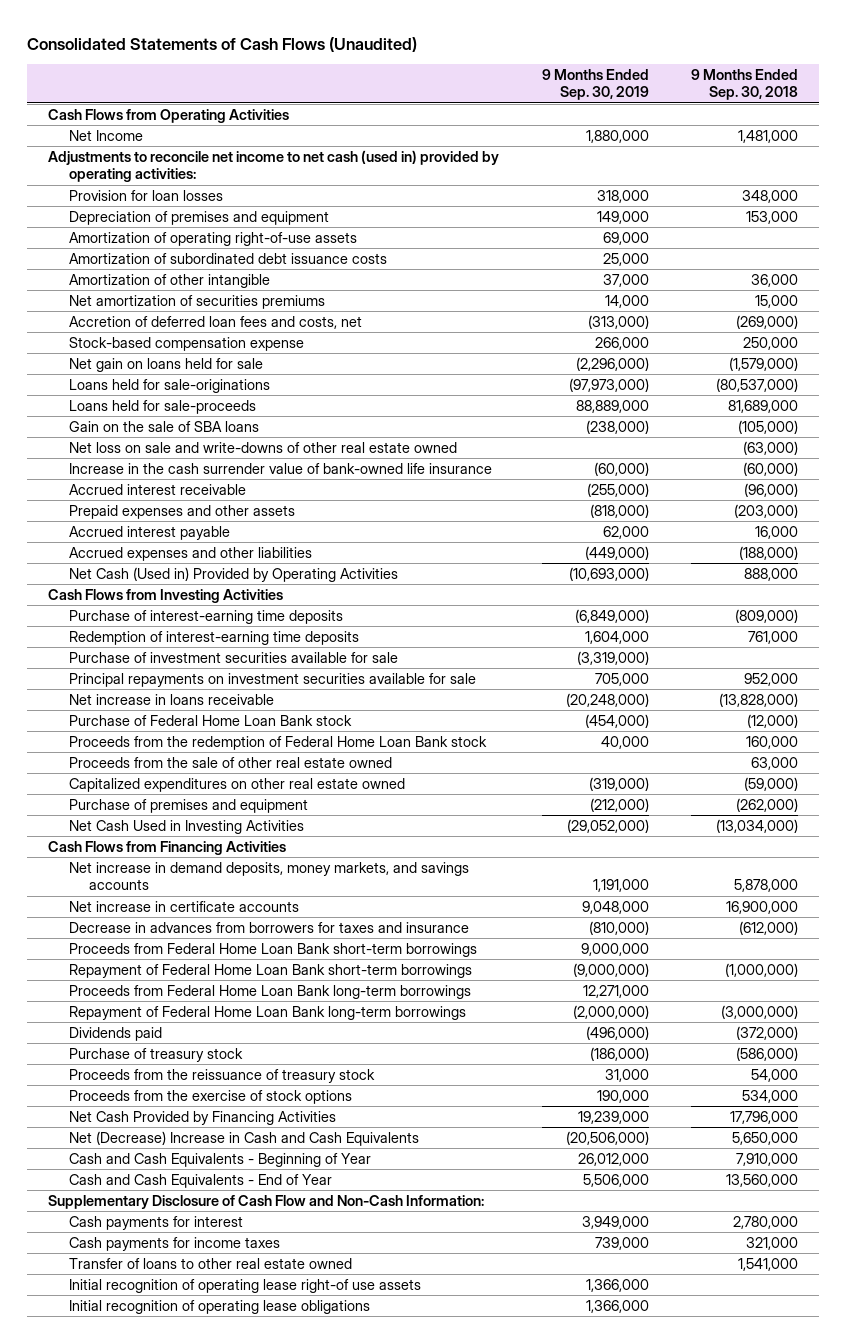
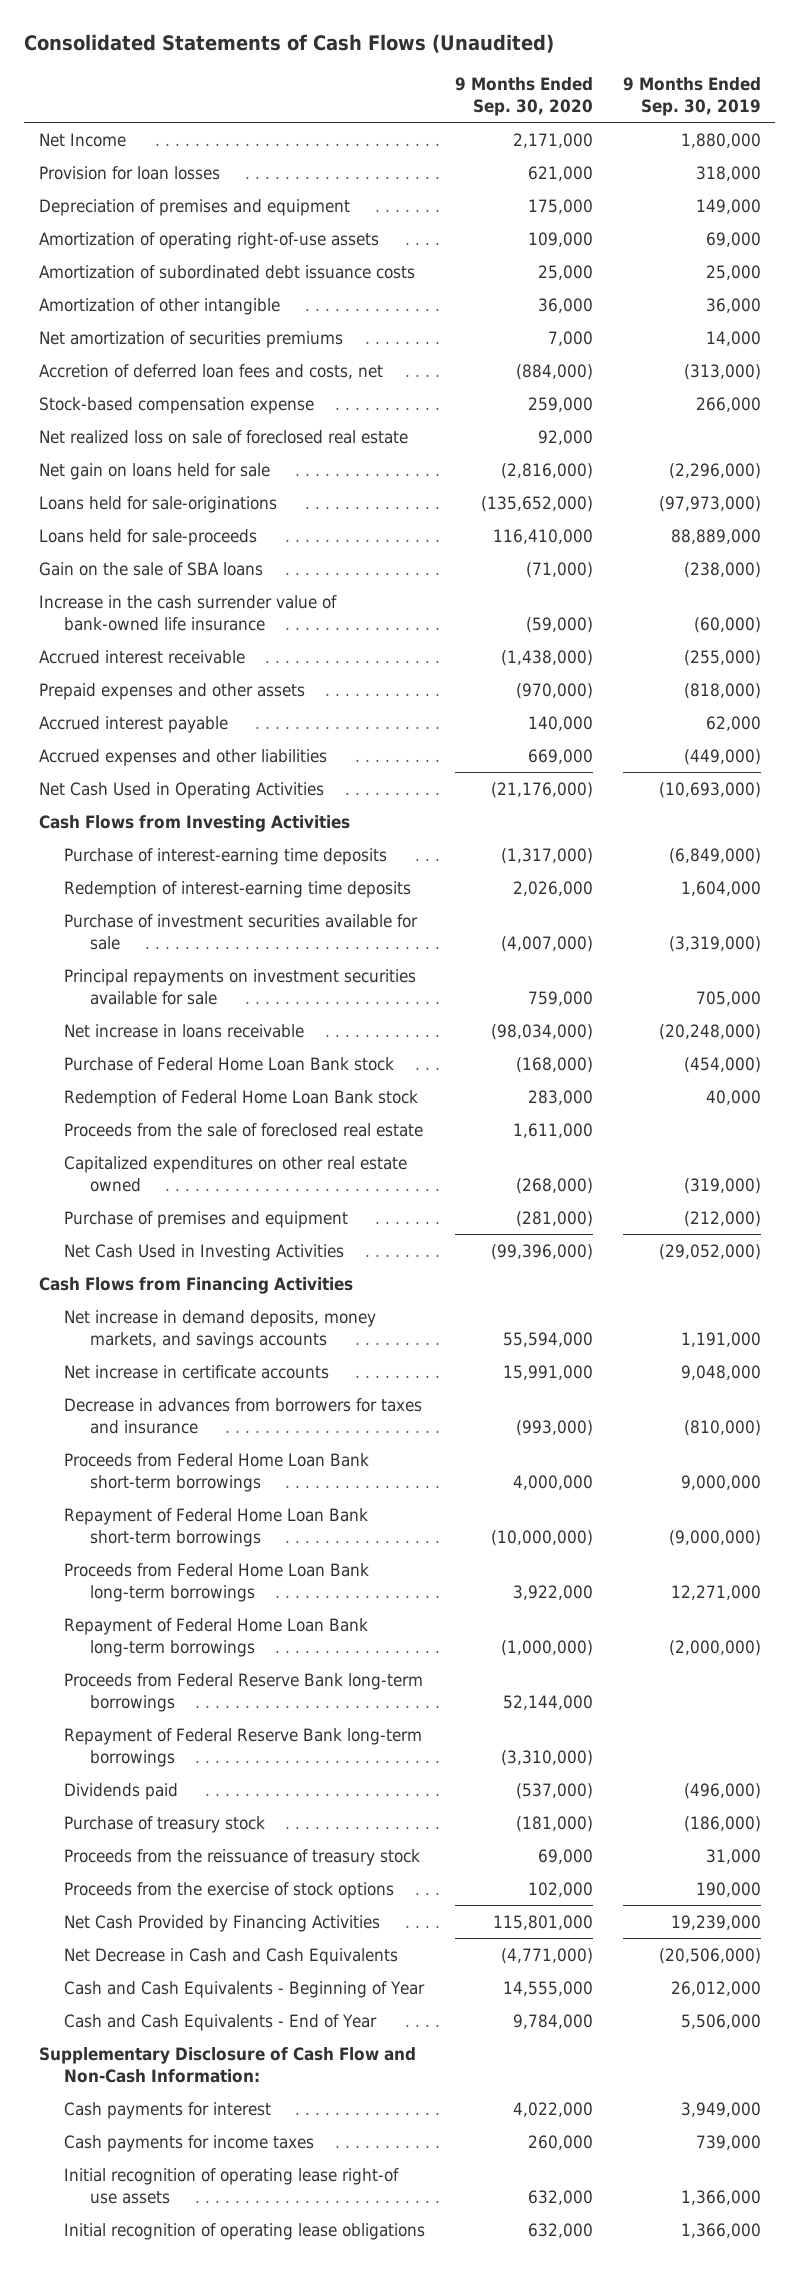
[690,68,798,101] 9 Months Ended Sep. 30, 2018 -> none
none -> [454,77,593,116] 9 Months Ended Sep. 30, 2020
[48,108,290,123] Cash Flows from Operating Activities -> none
[48,149,500,183] Adjustments to reconcile net income to net cash (used in) provided by operating activities: -> none
[602,273,649,287] 37,000 -> [705,297,761,313] 36,000
none -> [38,429,408,444] Net realized loss on sale of foreclosed real estate
[68,441,457,453] Net loss on sale and write-downs of other real estate owned -> none
[68,566,398,582] Net Cash (Used in) Provided by Operating Activities -> [38,781,324,799] Net Cash Used in Operating Activities
[68,735,487,750] Proceeds from the redemption of Federal Home Loan Bank stock -> [64,1089,419,1107] Redemption of Federal Home Loan Bank stock
[68,756,392,768] Proceeds from the sale of other real estate owned -> [64,1122,424,1137] Proceeds from the sale of foreclosed real estate
none -> [64,1672,424,1712] Proceeds from Federal Reserve Bank long-term borrowings
none -> [64,1727,423,1767] Repayment of Federal Reserve Bank long-term borrowings
[68,1130,419,1146] Net (Decrease) Increase in Cash and Cash Equivalents -> [64,1947,399,1965] Net Decrease in Cash and Cash Equivalents
[68,1257,352,1269] Transfer of loans to other real estate owned -> none

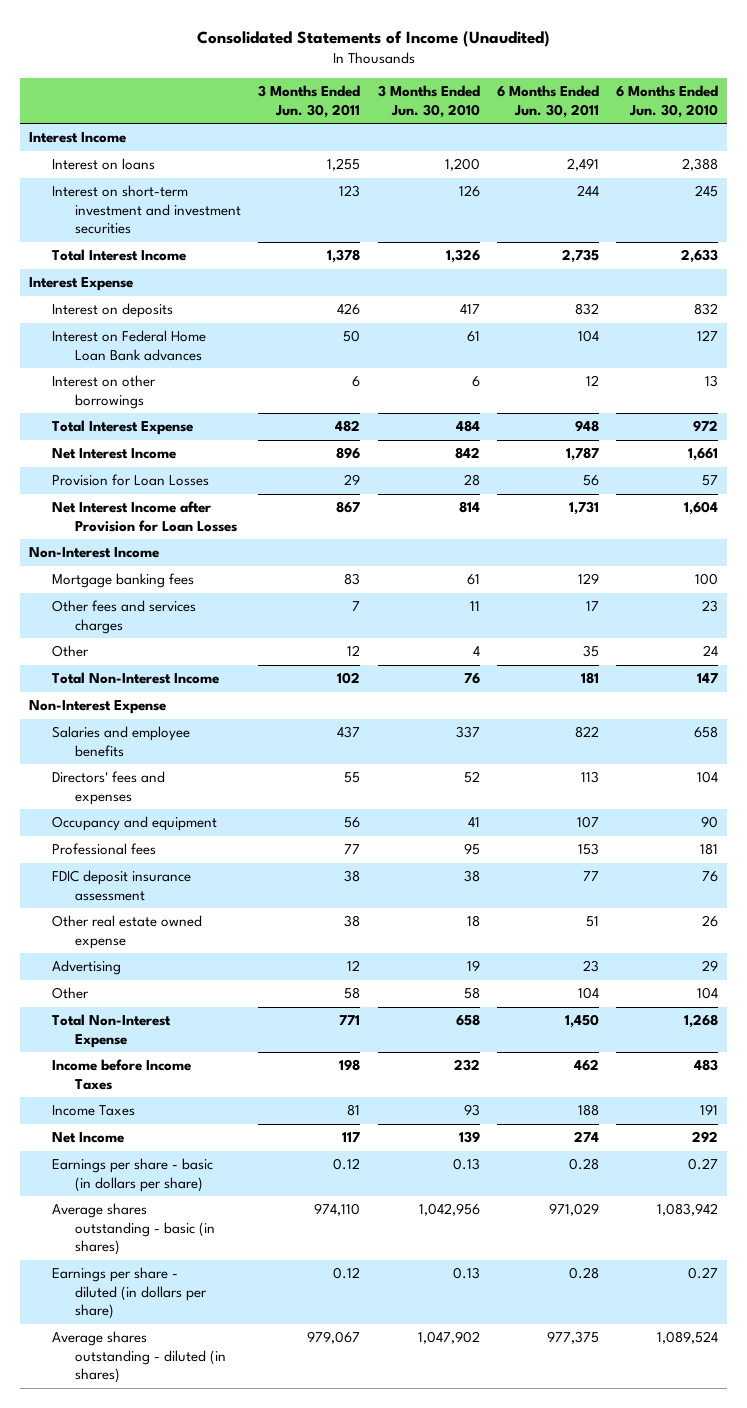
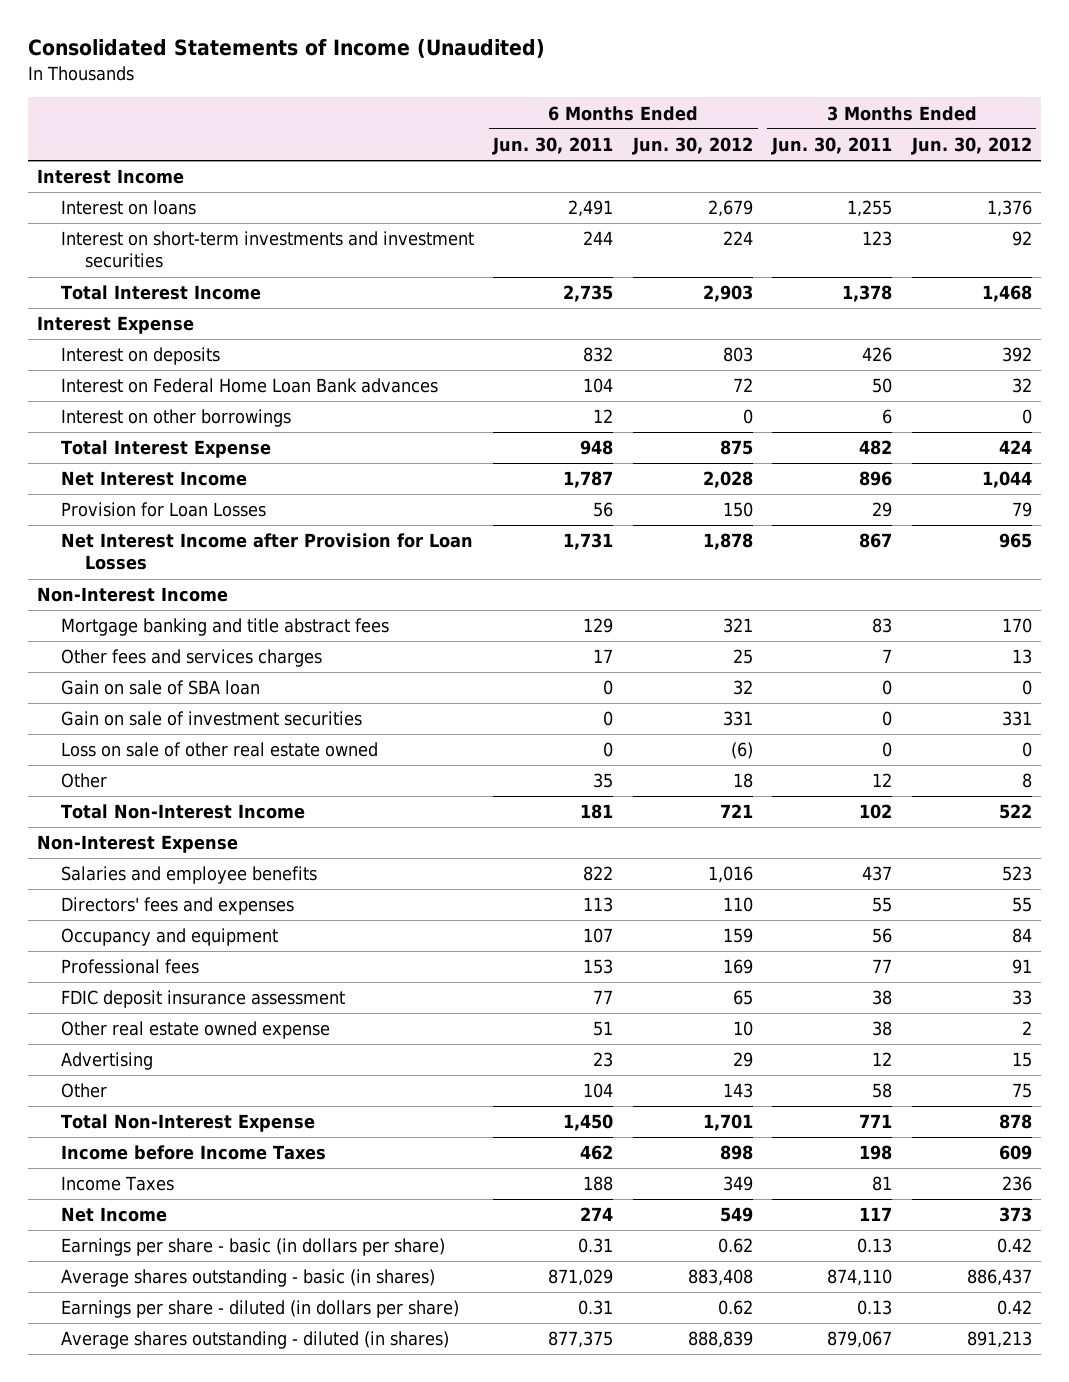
[377,85,480,118] 3 Months Ended Jun. 30, 2010 -> none
[616,85,719,118] 6 Months Ended Jun. 30, 2010 -> none
none -> [631,137,753,156] Jun. 30, 2012
none -> [910,137,1032,156] Jun. 30, 2012
[51,185,241,235] Interest on short-term investment and investment securities -> [61,231,475,269] Interest on short-term investments and investment securities
[51,573,194,589] Mortgage banking fees -> [61,618,390,637] Mortgage banking and title abstract fees
none -> [61,680,261,696] Gain on sale of SBA loan
none -> [61,711,363,727] Gain on sale of investment securities
none -> [61,742,379,758] Loss on sale of other real estate owned
[333,1158,361,1171] 0.12 -> [857,1238,893,1254] 0.13
[569,1158,600,1171] 0.28 -> [578,1238,614,1254] 0.31
[314,1203,361,1217] 974,110 -> [827,1269,893,1287] 874,110
[549,1203,600,1217] 971,029 -> [548,1269,614,1287] 871,029
[333,1267,361,1280] 0.12 -> [857,1300,893,1316] 0.13
[569,1267,600,1280] 0.28 -> [578,1300,614,1316] 0.31
[307,1331,361,1345] 979,067 -> [827,1331,893,1349] 879,067
[547,1331,600,1345] 977,375 -> [548,1331,614,1349] 877,375

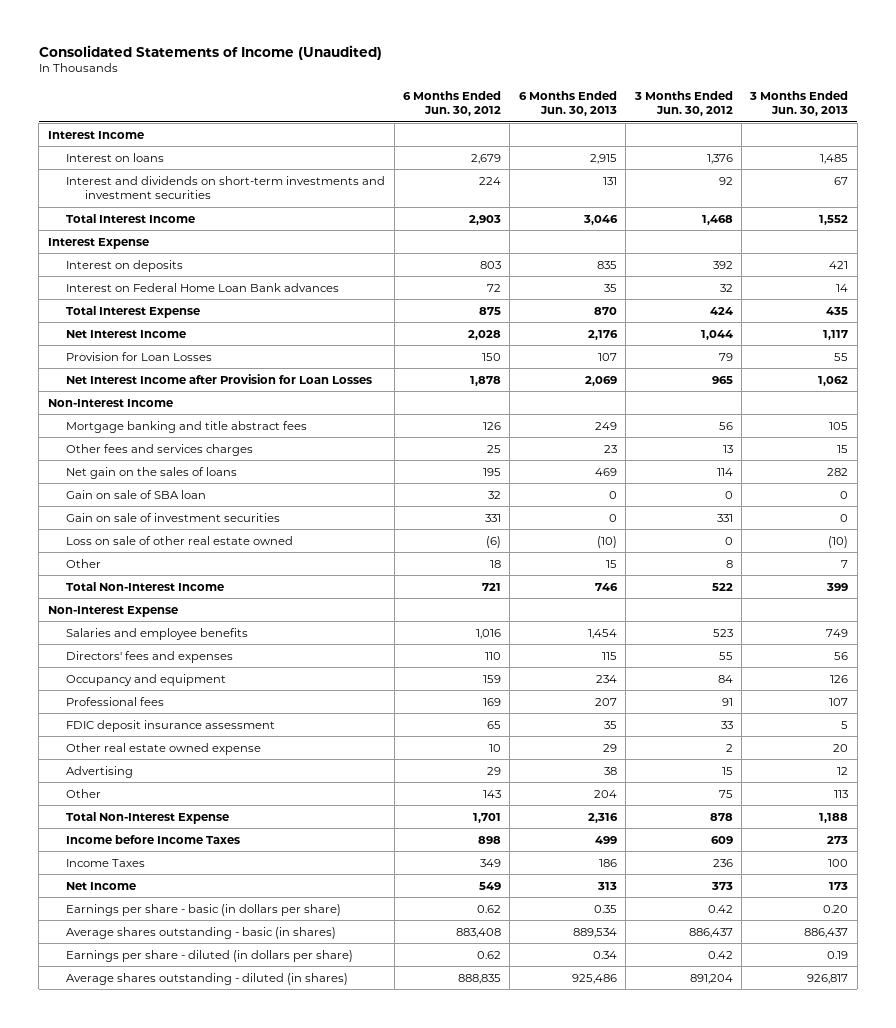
[492,137,614,156] Jun. 30, 2011 -> none
[771,137,893,156] Jun. 30, 2011 -> none
none -> [518,90,617,117] 6 Months Ended Jun. 30, 2013
none -> [749,90,849,117] 3 Months Ended Jun. 30, 2013
[61,231,475,269] Interest on short-term investments and investment securities -> [66,175,386,200] Interest and dividends on short-term investments and investment securities
[61,409,292,428] Interest on other borrowings -> none
[722,618,753,634] 321 -> [482,421,501,430] 126
[1001,618,1032,634] 170 -> [718,421,733,430] 56
none -> [66,466,238,479] Net gain on the sales of loans
[687,1331,753,1349] 888,839 -> [457,973,501,984] 888,835
[966,1331,1032,1349] 891,213 -> [689,973,733,984] 891,204

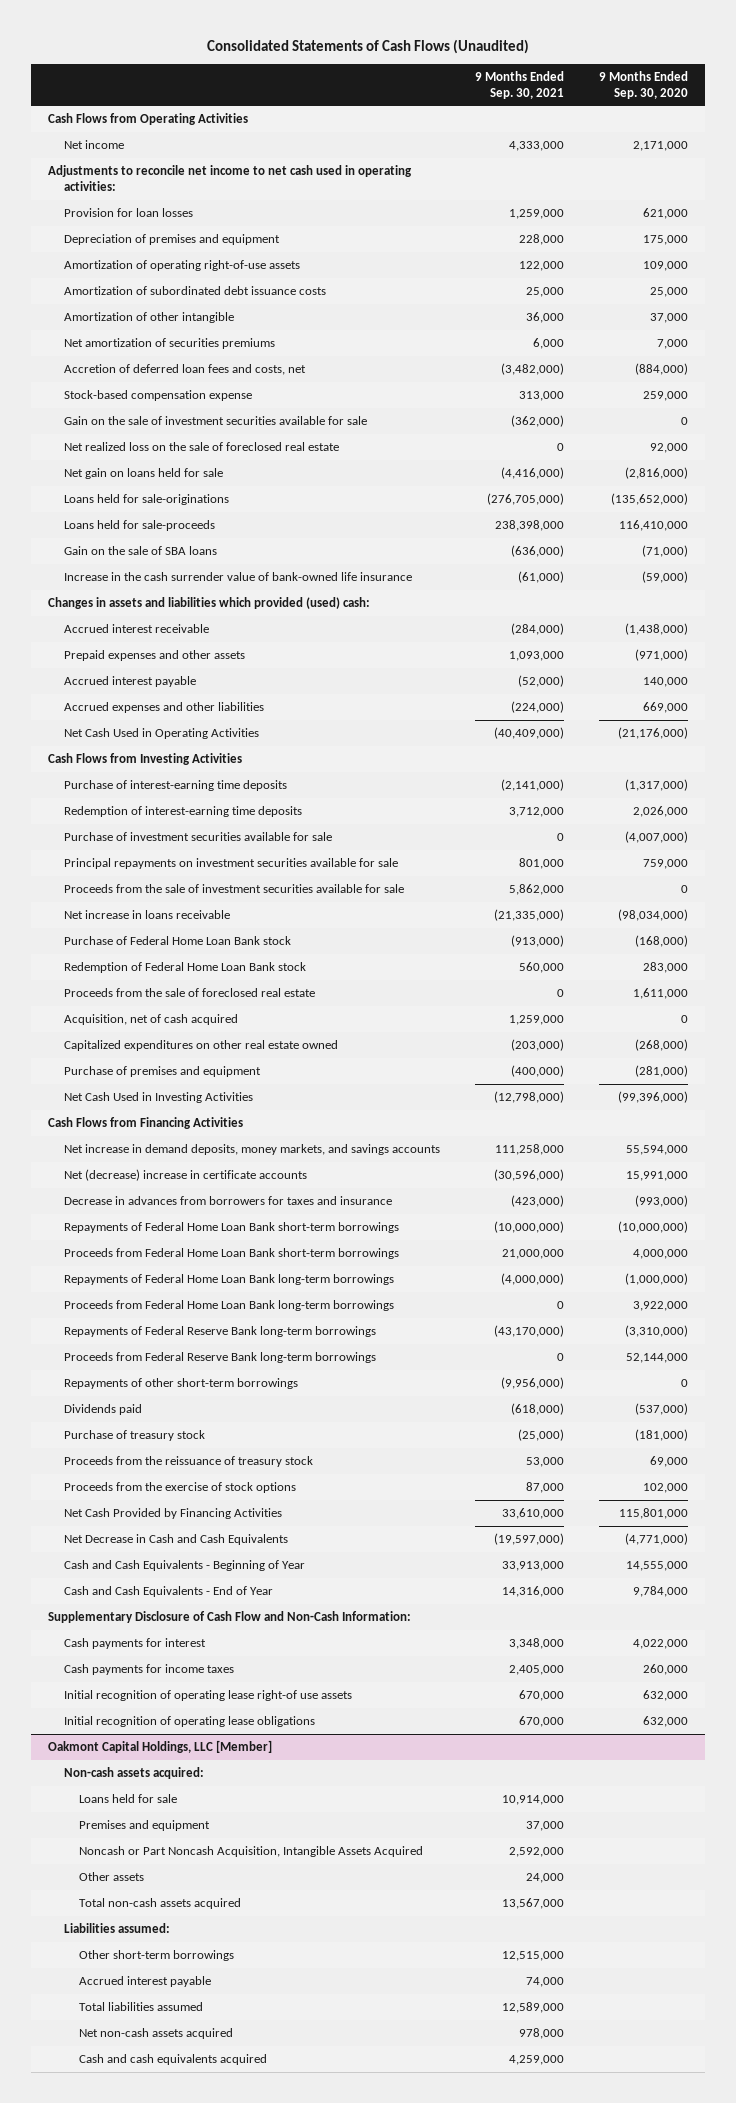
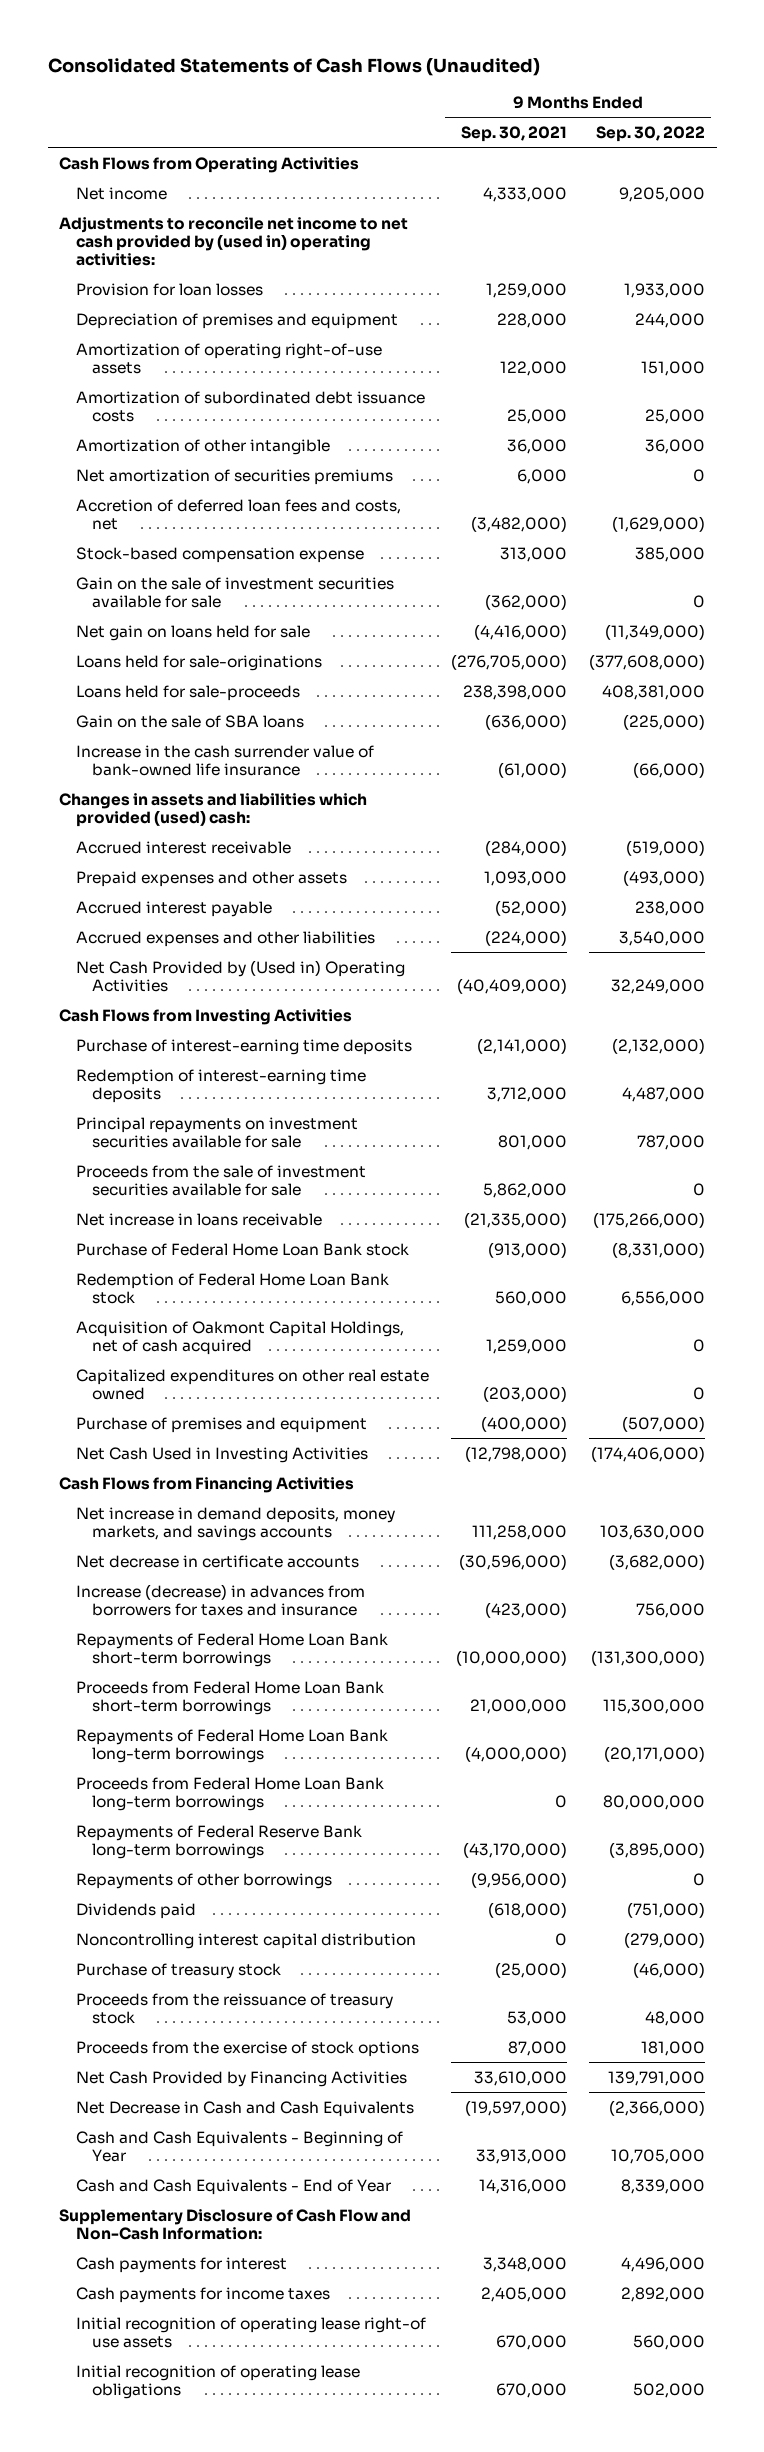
[598,70,688,99] 9 Months Ended Sep. 30, 2020 -> none
none -> [596,126,706,143] Sep. 30, 2022
[48,165,413,191] Adjustments to reconcile net income to net cash used in operating activities: -> [58,216,408,267] Adjustments to reconcile net income to net cash provided by (used in) operating activities:
[63,442,339,452] Net realized loss on the sale of foreclosed real estate -> none
[63,728,259,740] Net Cash Used in Operating Activities -> [75,959,405,992] Net Cash Provided by (Used in) Operating Activities
[63,832,332,842] Purchase of investment securities available for sale -> none
[63,988,315,998] Proceeds from the sale of foreclosed real estate -> none
[63,1014,238,1026] Acquisition, net of cash acquired -> [75,1320,404,1355] Acquisition of Oakmont Capital Holdings, net of cash acquired
[63,1169,307,1182] Net (decrease) increase in certificate accounts -> [75,1554,359,1568] Net decrease in certificate accounts
[63,1196,392,1206] Decrease in advances from borrowers for taxes and insurance -> [75,1583,365,1616] Increase (decrease) in advances from borrowers for taxes and insurance
[63,1352,376,1364] Proceeds from Federal Reserve Bank long-term borrowings -> none
[63,1378,298,1390] Repayments of other short-term borrowings -> [75,1872,332,1889] Repayments of other borrowings
none -> [75,1932,416,1949] Noncontrolling interest capital distribution
[48,1740,273,1754] Oakmont Capital Holdings, LLC [Member] -> none
[63,1767,204,1780] Non-cash assets acquired: -> none
[79,1794,178,1804] Loans held for sale -> none
[79,1820,211,1832] Premises and equipment -> none
[79,1846,424,1858] Noncash or Part Noncash Acquisition, Intangible Assets Acquired -> none
[79,1872,145,1882] Other assets -> none
[79,1898,242,1910] Total non-cash assets acquired -> none
[63,1923,170,1934] Liabilities assumed: -> none
[79,1950,235,1962] Other short-term borrowings -> none
[79,1976,212,1988] Accrued interest payable -> none
[79,2002,204,2012] Total liabilities assumed -> none
[79,2028,234,2040] Net non-cash assets acquired -> none
[79,2054,268,2066] Cash and cash equivalents acquired -> none

